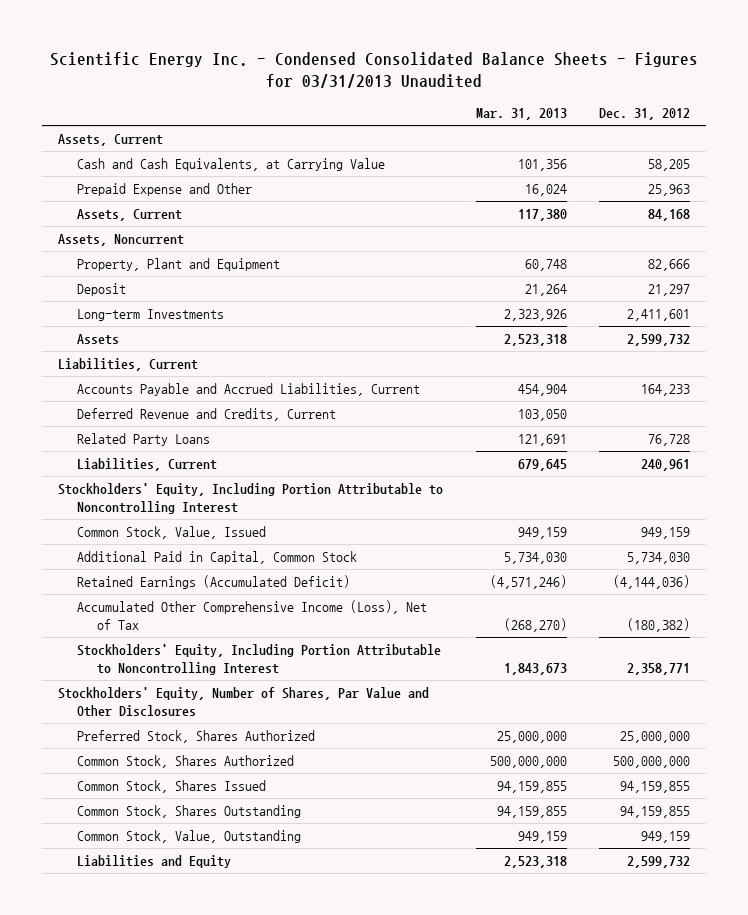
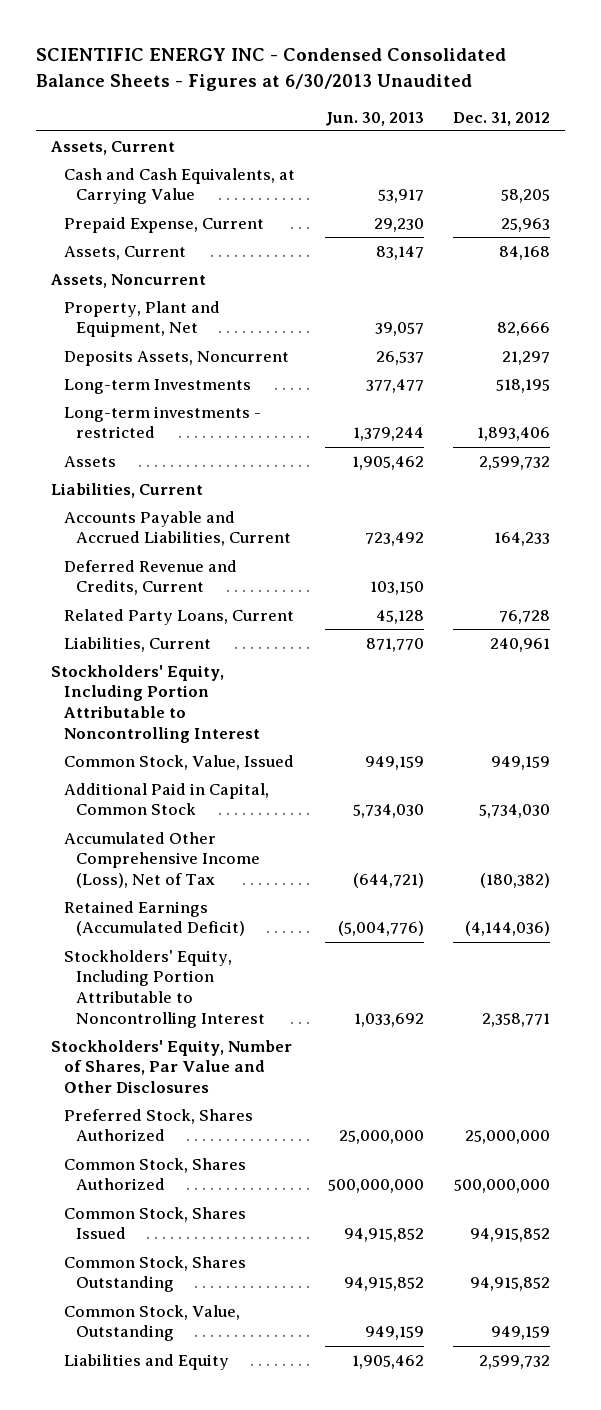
[50,52,699,89] Scientific Energy Inc. - Condensed Consolidated Balance Sheets - Figures for 03/31/2013 Unaudited -> [35,48,506,91] SCIENTIFIC ENERGY INC - Condensed Consolidated Balance Sheets - Figures at 6/30/2013 Unaudited
[475,108,567,121] Mar. 31, 2013 -> none
none -> [324,111,424,126] Jun. 30, 2013
[77,183,253,197] Prepaid Expense and Other -> [63,216,264,233] Prepaid Expense, Current
[77,258,281,272] Property, Plant and Equipment -> [63,300,220,338] Property, Plant and Equipment, Net
[77,283,127,297] Deposit -> [63,349,289,366] Deposits Assets, Noncurrent
[627,309,691,322] 2,411,601 -> [496,378,551,393] 518,195
none -> [63,405,261,439] Long-term investments - restricted
[77,433,211,447] Related Party Loans -> [63,608,294,625] Related Party Loans, Current
[77,575,351,590] Retained Earnings (Accumulated Deficit) -> [63,900,246,937] Retained Earnings (Accumulated Deficit)
[620,781,691,794] 94,159,855 -> [470,1228,551,1243] 94,915,852
[620,806,691,819] 94,159,855 -> [470,1277,551,1292] 94,915,852

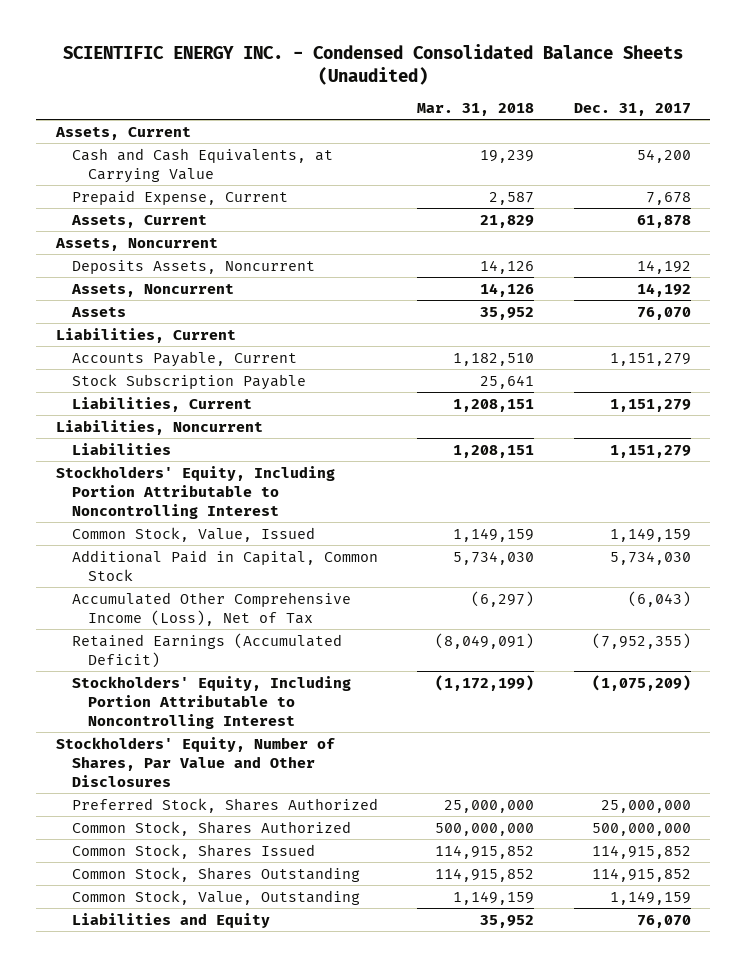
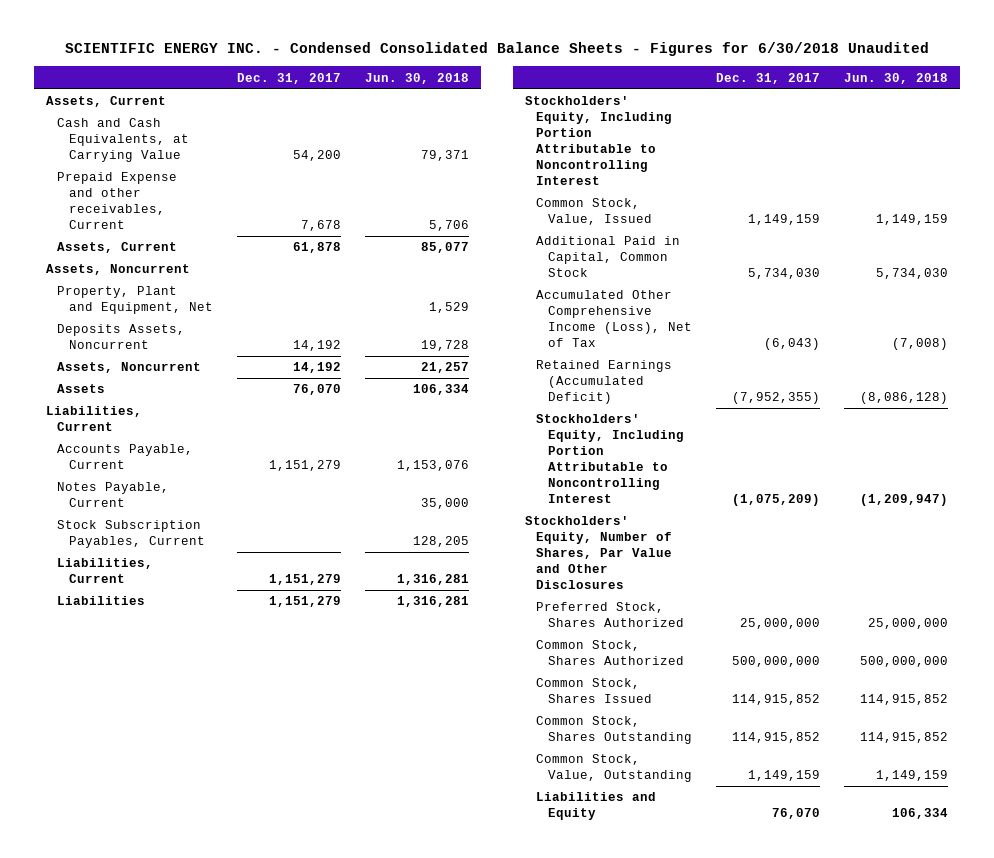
[63,43,684,85] SCIENTIFIC ENERGY INC. - Condensed Consolidated Balance Sheets (Unaudited) -> [65,42,930,57] SCIENTIFIC ENERGY INC. - Condensed Consolidated Balance Sheets - Figures for 6/30/2018 Unaudited
[417,102,535,116] Mar. 31, 2018 -> none
none -> [365,72,470,84] Jun. 30, 2018
[72,189,289,205] Prepaid Expense, Current -> [57,172,178,230] Prepaid Expense and other receivables, Current
none -> [57,286,213,315] Property, Plant and Equipment, Net
[72,373,307,390] Stock Subscription Payable -> none
none -> [57,482,170,508] Notes Payable, Current
none -> [57,520,205,549] Stock Subscription Payables, Current
[55,419,263,435] Liabilities, Noncurrent -> none

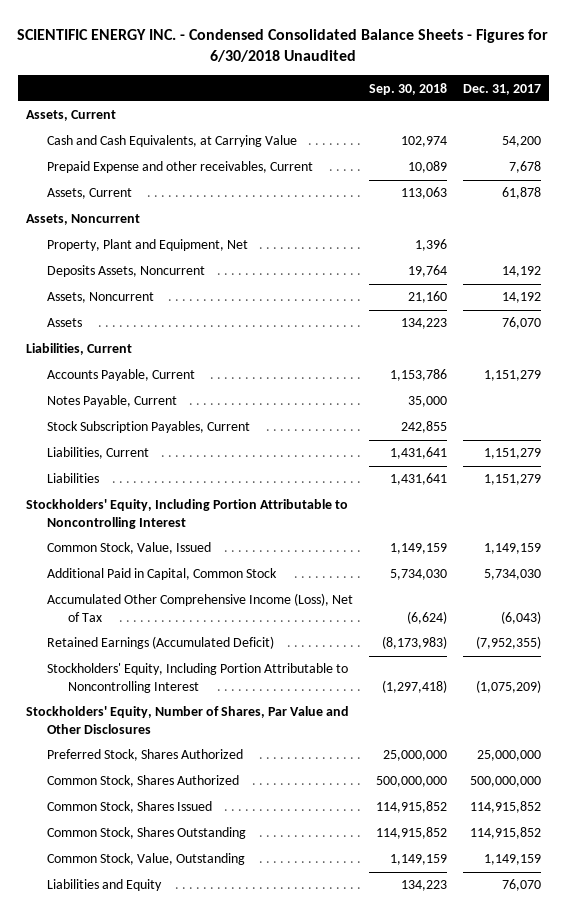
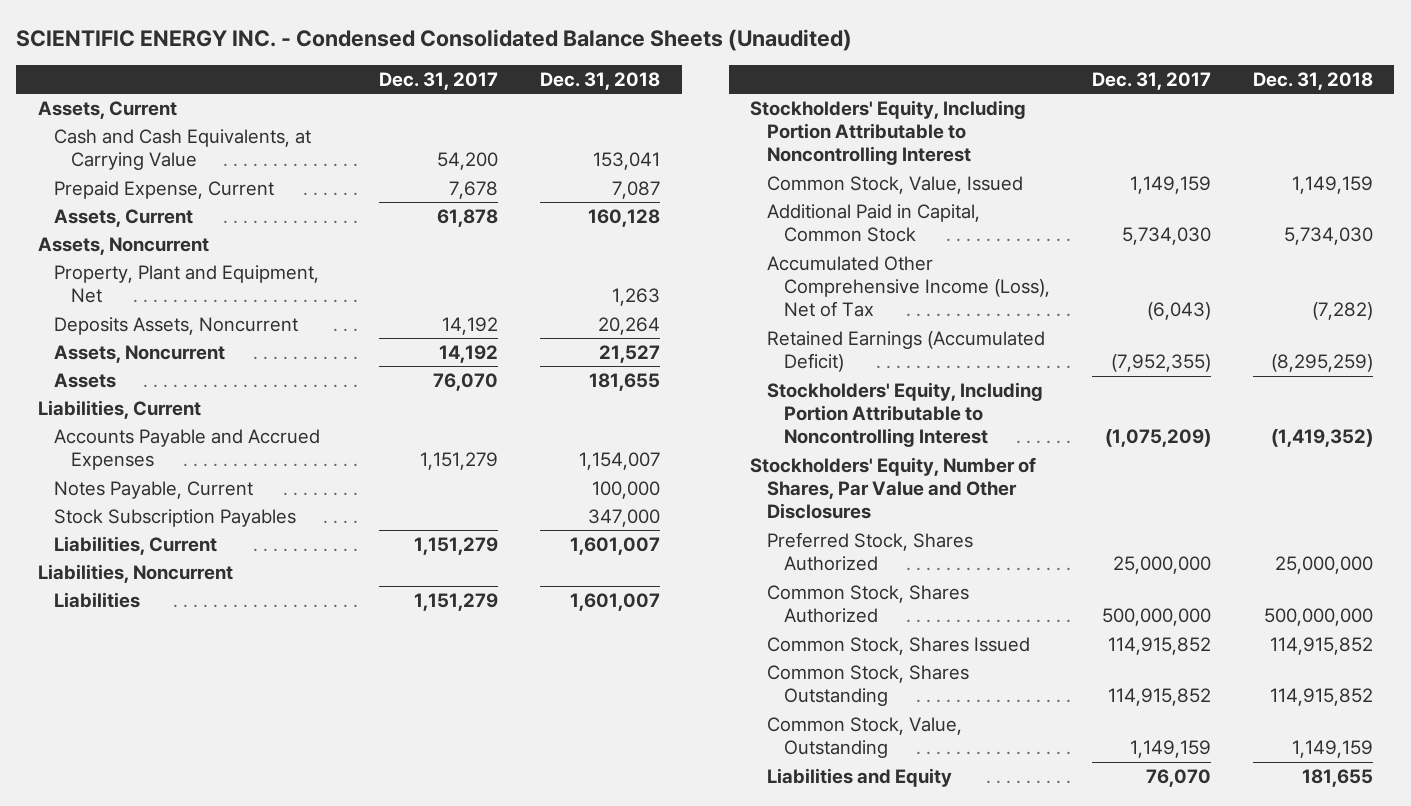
[17,28,549,63] SCIENTIFIC ENERGY INC. - Condensed Consolidated Balance Sheets - Figures for 6/30/2018 Unaudited -> [16,28,853,51] SCIENTIFIC ENERGY INC. - Condensed Consolidated Balance Sheets (Unaudited)
[368,82,447,95] Sep. 30, 2018 -> none
none -> [540,71,661,90] Dec. 31, 2018
[47,161,314,174] Prepaid Expense and other receivables, Current -> [54,180,275,199] Prepaid Expense, Current
[47,369,196,382] Accounts Payable, Current -> [54,428,321,471] Accounts Payable and Accrued Expenses
[47,421,251,434] Stock Subscription Payables, Current -> [54,508,297,527] Stock Subscription Payables
none -> [37,563,233,583] Liabilities, Noncurrent

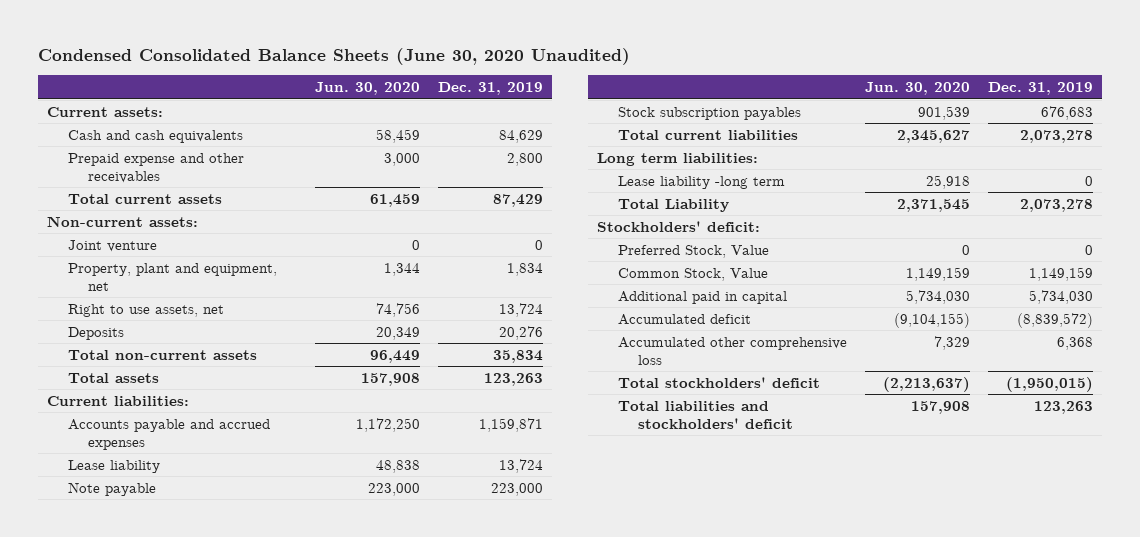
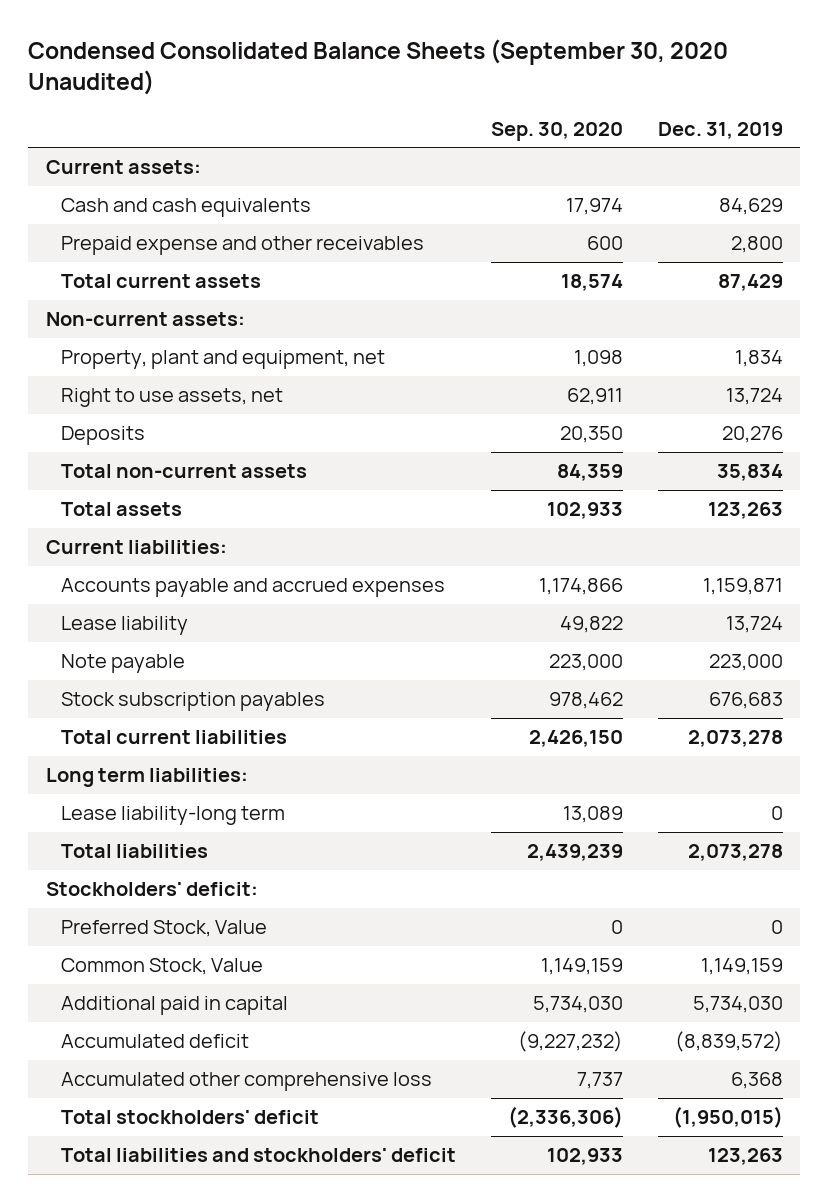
[38,47,631,65] Condensed Consolidated Balance Sheets (June 30, 2020 Unaudited) -> [28,39,729,95] Condensed Consolidated Balance Sheets (September 30, 2020 Unaudited)
[314,81,420,95] Jun. 30, 2020 -> none
none -> [490,121,623,141] Sep. 30, 2020
[67,239,157,252] Joint venture -> none
[617,175,785,189] Lease liability -long term -> [61,806,286,826] Lease liability-long term
[617,198,729,212] Total Liability -> [61,844,209,859] Total liabilities

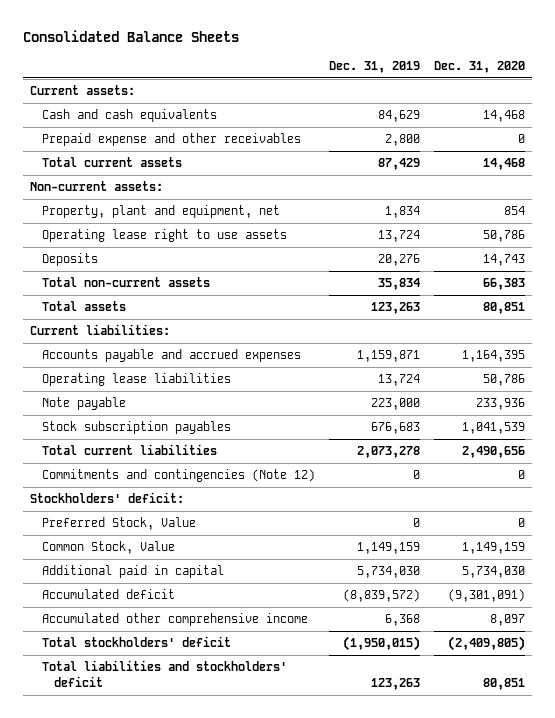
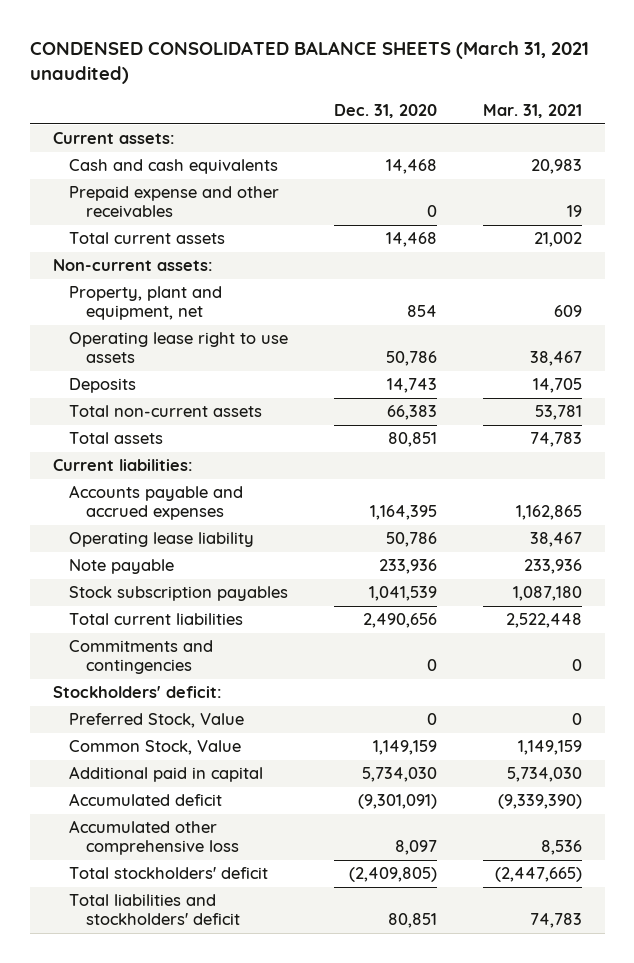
[22,29,239,42] Consolidated Balance Sheets -> [29,41,589,85] CONDENSED CONSOLIDATED BALANCE SHEETS (March 31, 2021 unaudited)
[328,60,420,73] Dec. 31, 2019 -> none
none -> [482,103,582,118] Mar. 31, 2021
[41,373,231,387] Operating lease liabilities -> [69,532,255,548] Operating lease liability
[41,469,315,483] Commitments and contingencies (Note 12) -> [69,640,214,675] Commitments and contingencies
[41,613,308,627] Accumulated other comprehensive income -> [69,820,239,856] Accumulated other comprehensive loss

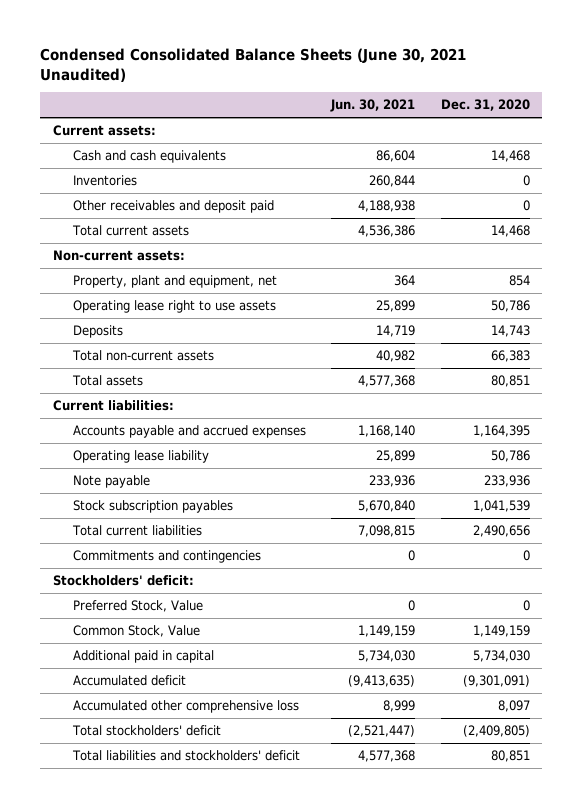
[29,41,589,85] CONDENSED CONSOLIDATED BALANCE SHEETS (March 31, 2021 unaudited) -> [40,47,467,82] Condensed Consolidated Balance Sheets (June 30, 2021 Unaudited)
[482,103,582,118] Mar. 31, 2021 -> none
none -> [330,99,416,113] Jun. 30, 2021
[69,186,280,218] Prepaid expense and other receivables -> none
none -> [72,175,137,187] Inventories
none -> [72,200,274,214] Other receivables and deposit paid

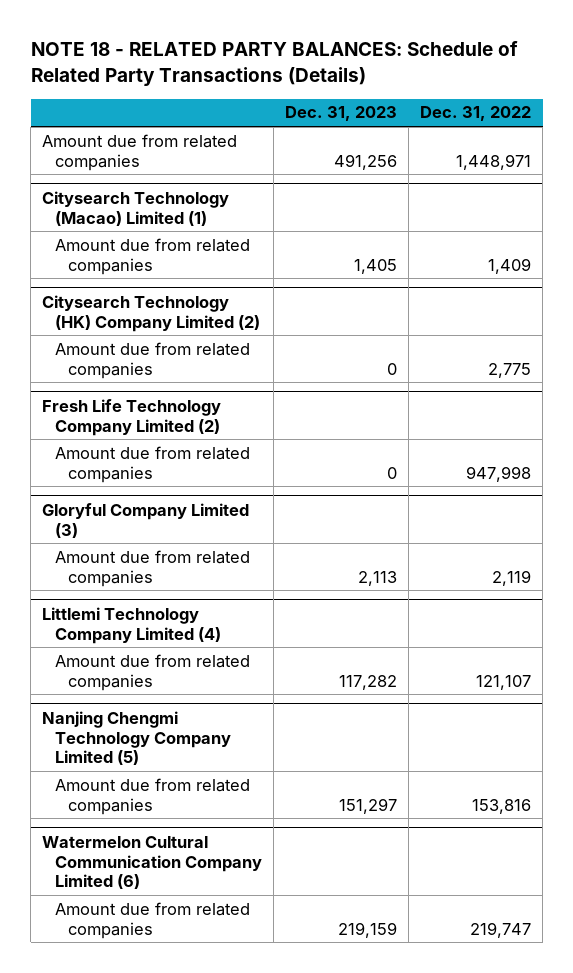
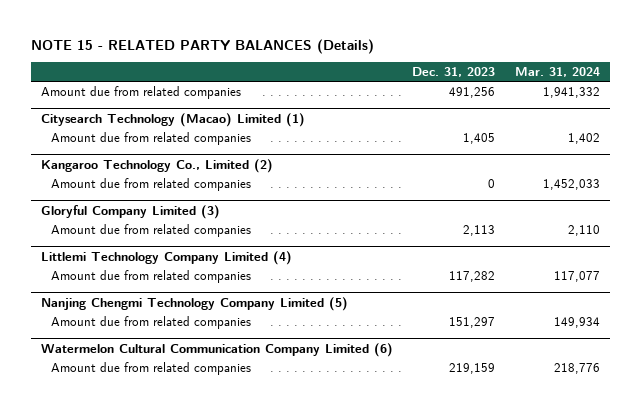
[30,41,518,86] NOTE 18 - RELATED PARTY BALANCES: Schedule of Related Party Transactions (Details) -> [30,38,374,54] NOTE 15 - RELATED PARTY BALANCES (Details)
[420,106,532,122] Dec. 31, 2022 -> none
none -> [515,67,601,78] Mar. 31, 2024
[42,294,261,332] Citysearch Technology (HK) Company Limited (2) -> none
[55,341,251,379] Amount due from related companies -> none
[42,398,222,436] Fresh Life Technology Company Limited (2) -> none
none -> [40,158,273,173] Kangaroo Technology Co., Limited (2)

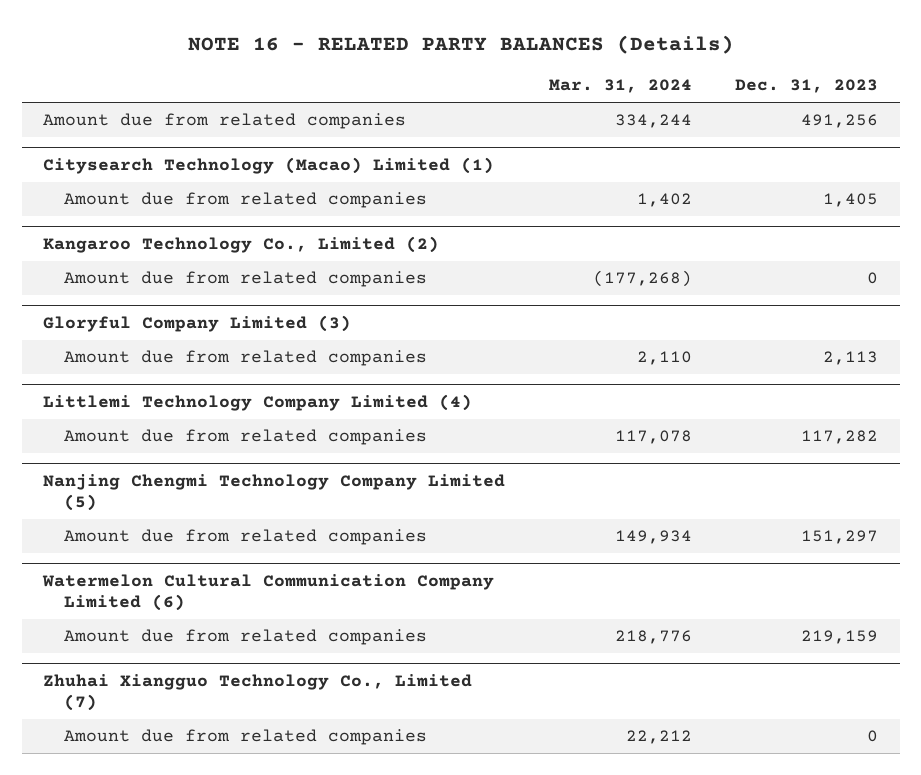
[30,38,374,54] NOTE 15 - RELATED PARTY BALANCES (Details) -> [187,34,734,54] NOTE 16 - RELATED PARTY BALANCES (Details)
[543,86,601,98] 1,941,332 -> [614,114,692,129] 334,244
[543,178,601,190] 1,452,033 -> [592,270,692,288] (177,268)
[554,270,601,282] 117,077 -> [614,430,692,445] 117,078
none -> [43,674,473,712] Zhuhai Xiangguo Technology Co., Limited (7)
none -> [63,729,427,746] Amount due from related companies

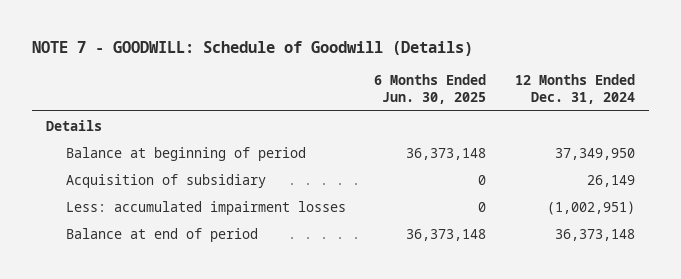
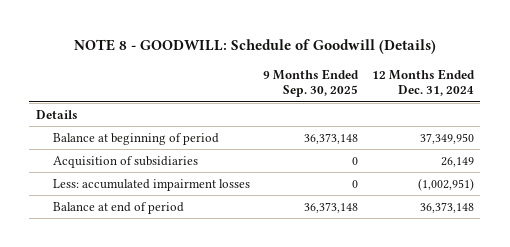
[31,40,473,56] NOTE 7 - GOODWILL: Schedule of Goodwill (Details) -> [73,38,436,54] NOTE 8 - GOODWILL: Schedule of Goodwill (Details)
[374,73,487,104] 6 Months Ended Jun. 30, 2025 -> none
none -> [263,68,360,98] 9 Months Ended Sep. 30, 2025
[65,173,266,188] Acquisition of subsidiary -> [52,155,198,168] Acquisition of subsidiaries

